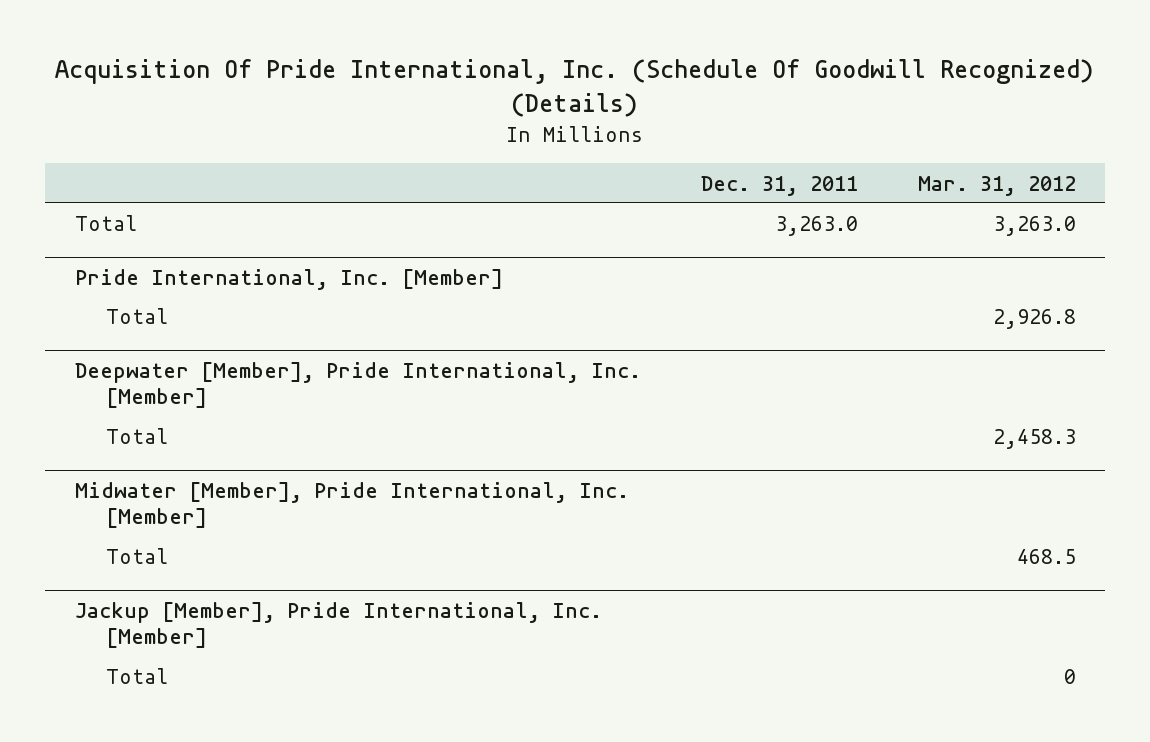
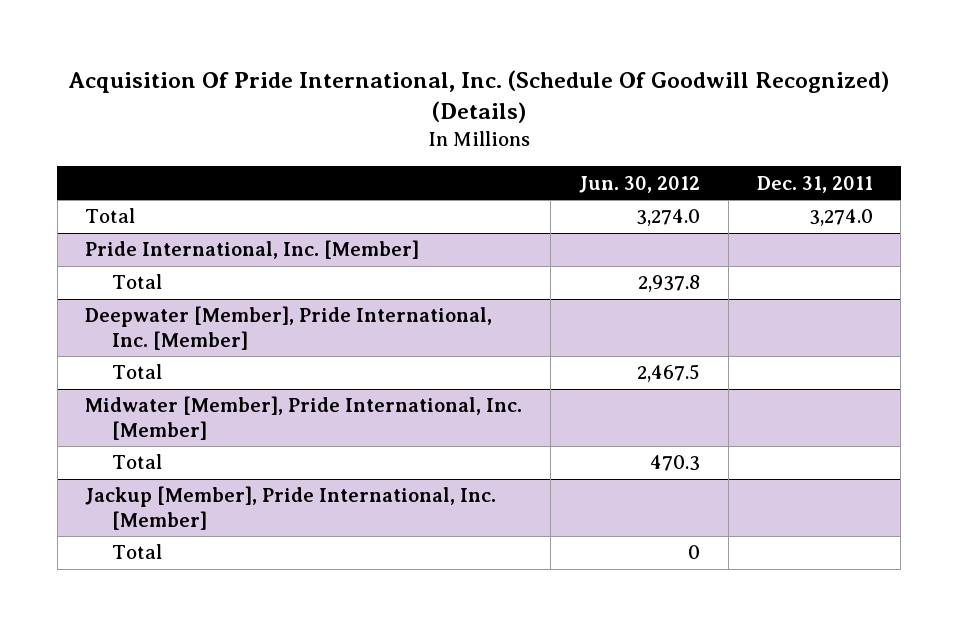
[917,175,1076,196] Mar. 31, 2012 -> none
none -> [579,175,701,193] Jun. 30, 2012
[774,216,858,237] 3,263.0 -> [808,209,873,227] 3,274.0

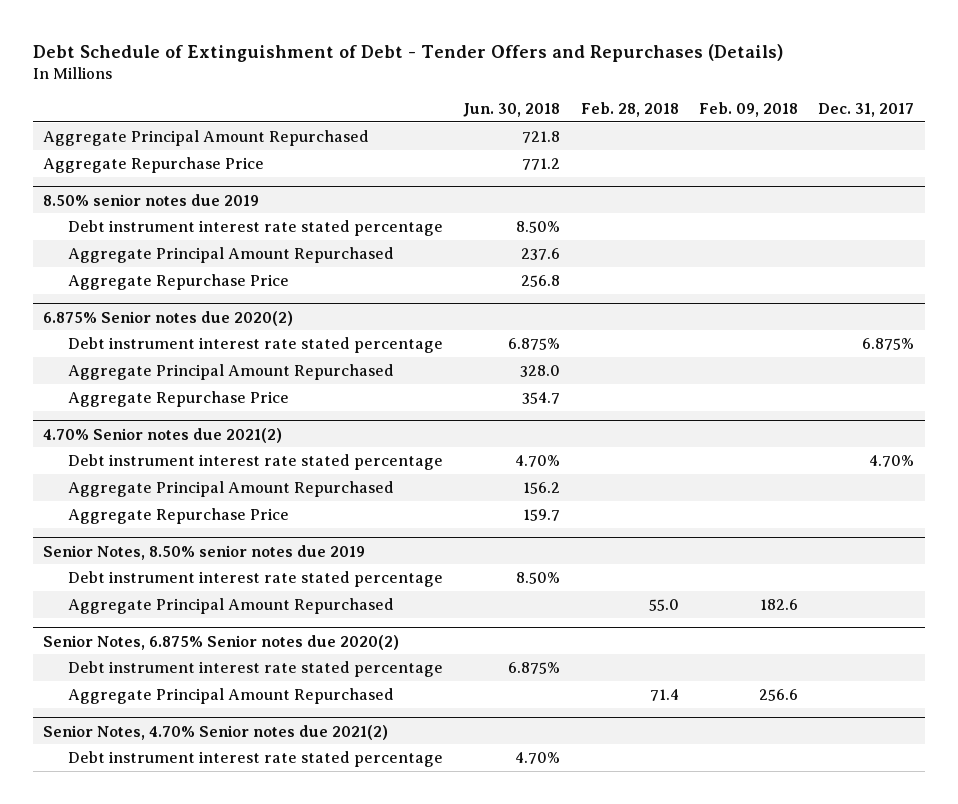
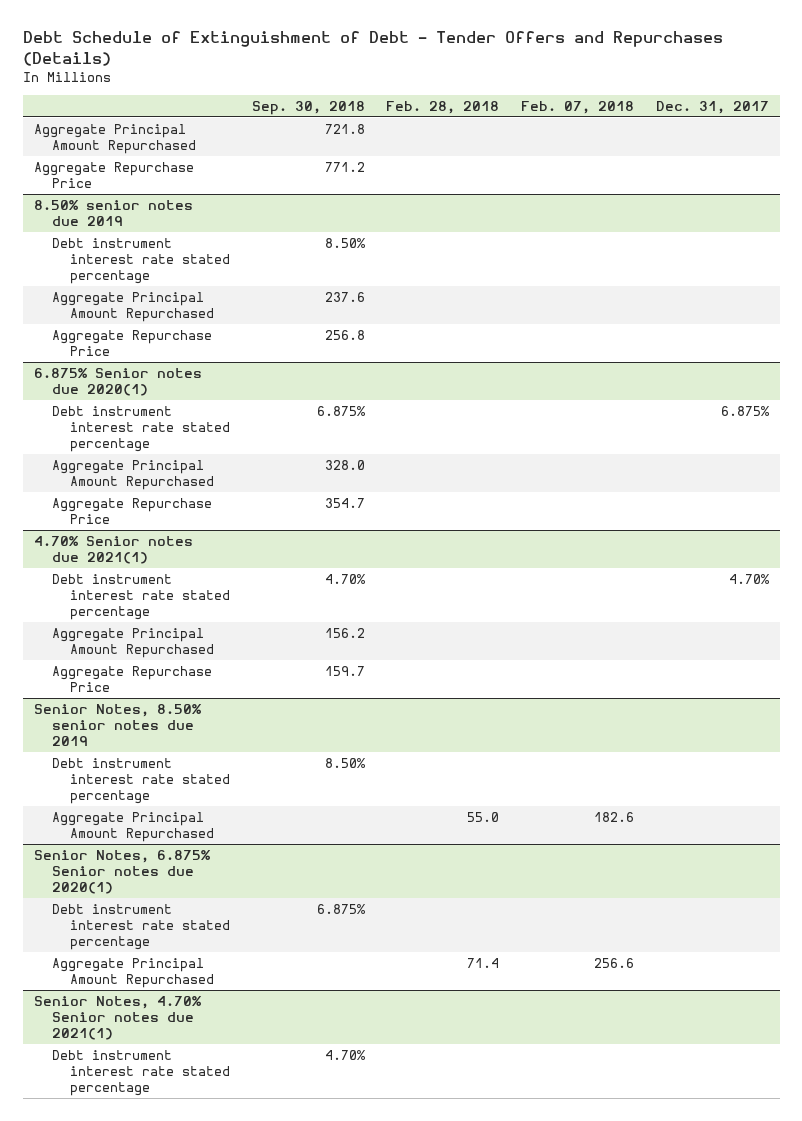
[463,102,561,117] Jun. 30, 2018 -> none
[699,101,799,117] Feb. 09, 2018 -> none
none -> [251,100,365,115] Sep. 30, 2018
none -> [521,100,635,114] Feb. 07, 2018
[43,310,294,326] 6.875% Senior notes due 2020(2) -> [33,367,202,397] 6.875% Senior notes due 2020(1)
[43,427,283,443] 4.70% Senior notes due 2021(2) -> [33,535,193,565] 4.70% Senior notes due 2021(1)
[43,634,400,650] Senior Notes, 6.875% Senior notes due 2020(2) -> [33,849,211,895] Senior Notes, 6.875% Senior notes due 2020(1)
[43,724,389,740] Senior Notes, 4.70% Senior notes due 2021(2) -> [33,995,202,1041] Senior Notes, 4.70% Senior notes due 2021(1)

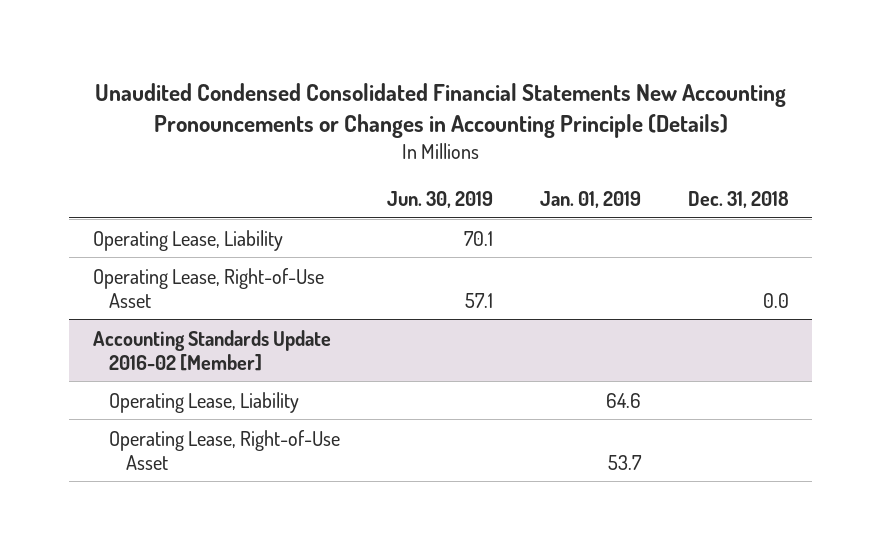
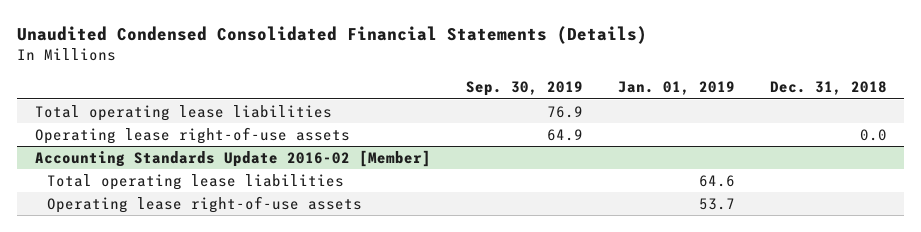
[94,82,786,138] Unaudited Condensed Consolidated Financial Statements New Accounting Pronouncements or Changes in Accounting Principle (Details) -> [17,26,648,45] Unaudited Condensed Consolidated Financial Statements (Details)
[387,190,494,208] Jun. 30, 2019 -> none
none -> [465,81,583,97] Sep. 30, 2019
[92,229,283,251] Operating Lease, Liability -> [34,104,332,121] Total operating lease liabilities
[92,267,324,308] Operating Lease, Right-of-Use Asset -> [34,126,350,144] Operating lease right-of-use assets
[109,391,300,413] Operating Lease, Liability -> [46,173,344,190] Total operating lease liabilities
[109,429,341,470] Operating Lease, Right-of-Use Asset -> [46,195,362,213] Operating lease right-of-use assets

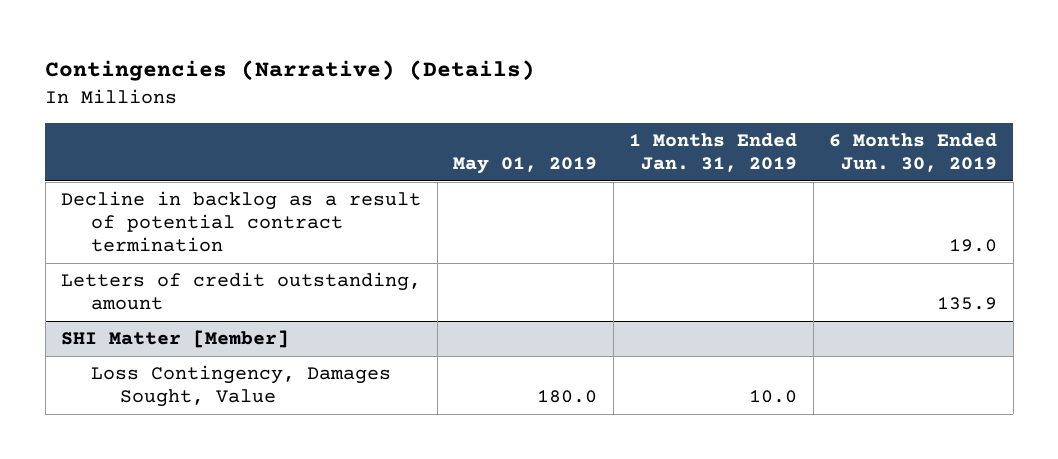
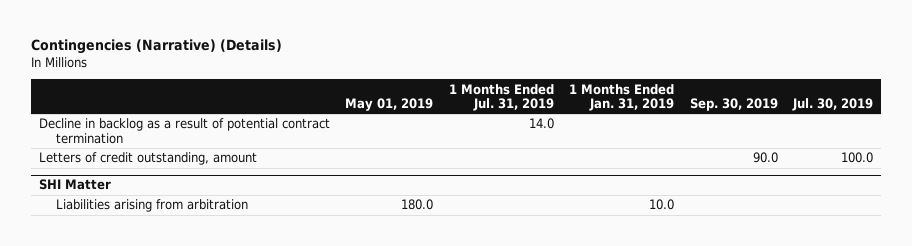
[829,133,998,173] 6 Months Ended Jun. 30, 2019 -> none
none -> [448,83,554,112] 1 Months Ended Jul. 31, 2019
none -> [689,98,778,112] Sep. 30, 2019
none -> [792,98,874,112] Jul. 30, 2019
[61,330,290,349] SHI Matter [Member] -> [38,179,111,191] SHI Matter
[90,365,391,408] Loss Contingency, Damages Sought, Value -> [56,199,249,213] Liabilities arising from arbitration

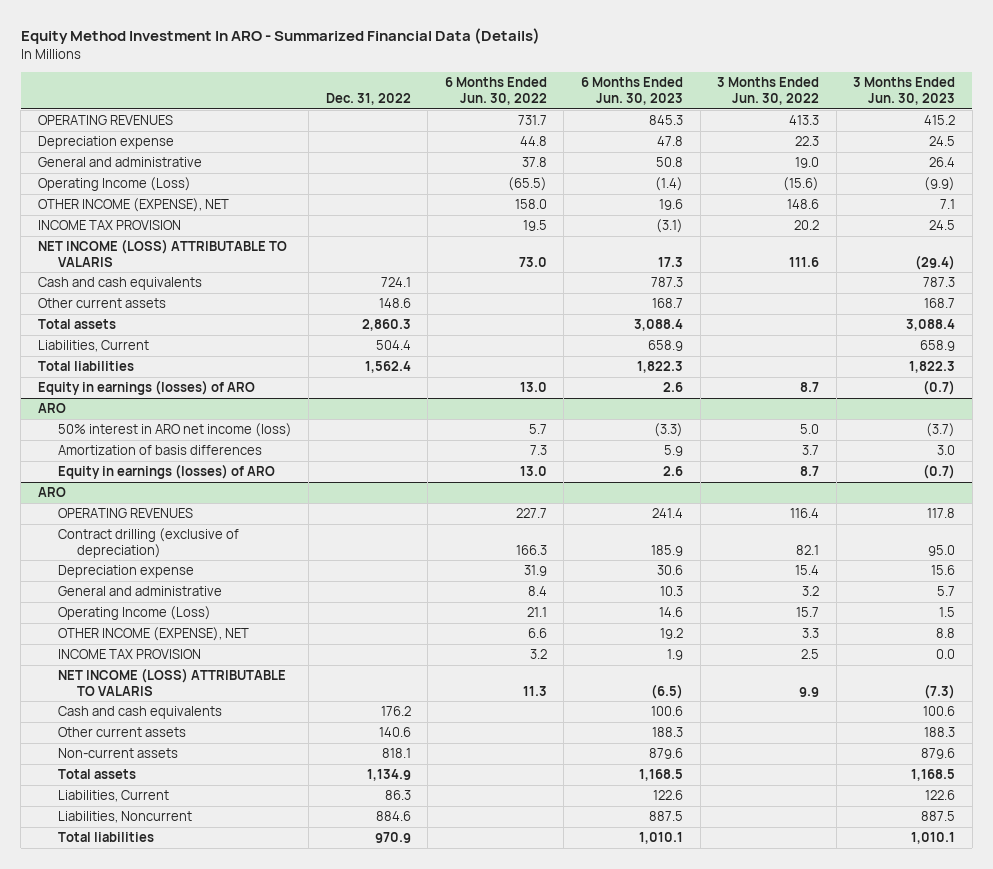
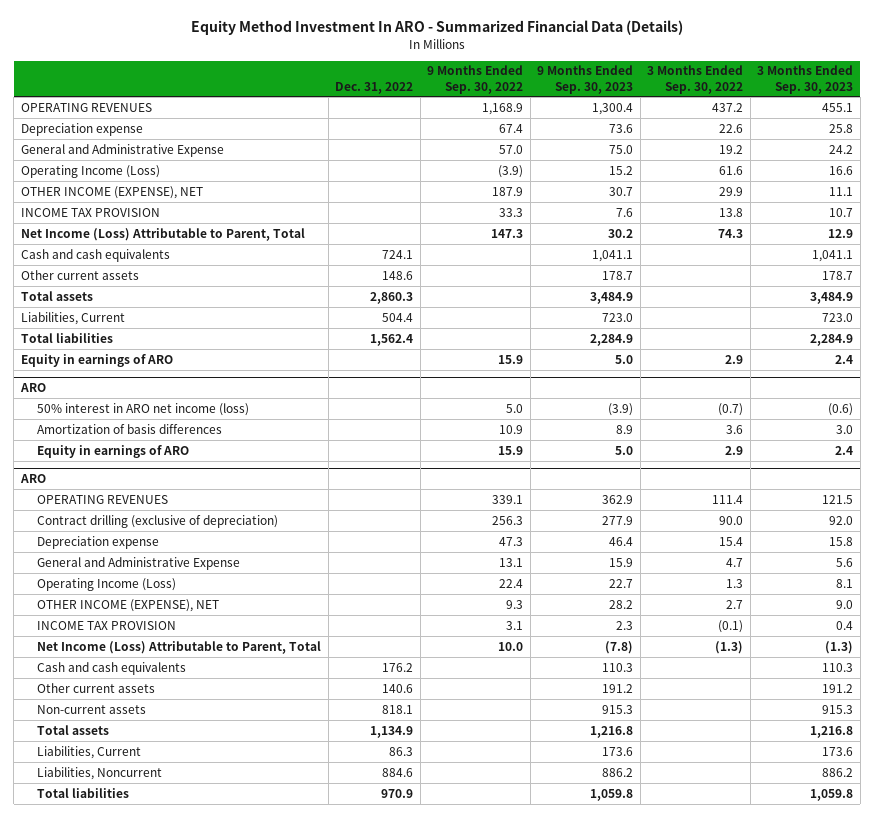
[444,77,547,106] 6 Months Ended Jun. 30, 2022 -> none
[580,77,683,106] 6 Months Ended Jun. 30, 2023 -> none
[717,77,820,106] 3 Months Ended Jun. 30, 2022 -> none
[853,77,956,106] 3 Months Ended Jun. 30, 2023 -> none
none -> [427,65,524,94] 9 Months Ended Sep. 30, 2022
none -> [537,65,634,94] 9 Months Ended Sep. 30, 2023
none -> [647,65,744,94] 3 Months Ended Sep. 30, 2022
none -> [757,65,854,94] 3 Months Ended Sep. 30, 2023
[37,157,202,168] General and administrative -> [20,143,224,157] General and Administrative Expense
[37,239,287,267] NET INCOME (LOSS) ATTRIBUTABLE TO VALARIS -> [20,227,305,241] Net Income (Loss) Attributable to Parent, Total
[37,380,255,396] Equity in earnings (losses) of ARO -> [20,353,173,367] Equity in earnings of ARO
[57,464,275,480] Equity in earnings (losses) of ARO -> [36,444,189,458] Equity in earnings of ARO
[57,586,222,597] General and administrative -> [36,556,240,570] General and Administrative Expense
[57,668,286,696] NET INCOME (LOSS) ATTRIBUTABLE TO VALARIS -> [36,640,321,654] Net Income (Loss) Attributable to Parent, Total

